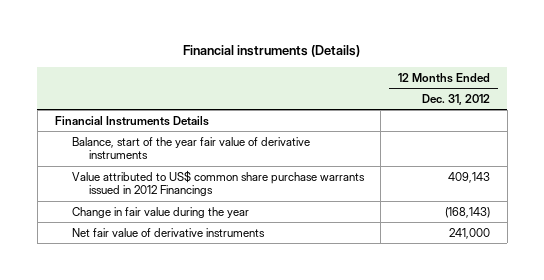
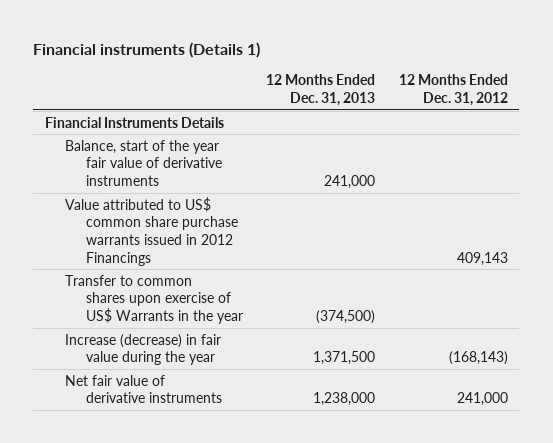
[183,45,361,58] Financial instruments (Details) -> [33,41,261,58] Financial instruments (Details 1)
none -> [266,74,376,106] 12 Months Ended Dec. 31, 2013
none -> [65,274,243,324] Transfer to common shares upon exercise of US$ Warrants in the year
[71,206,249,218] Change in fair value during the year -> [65,333,222,366] Increase (decrease) in fair value during the year

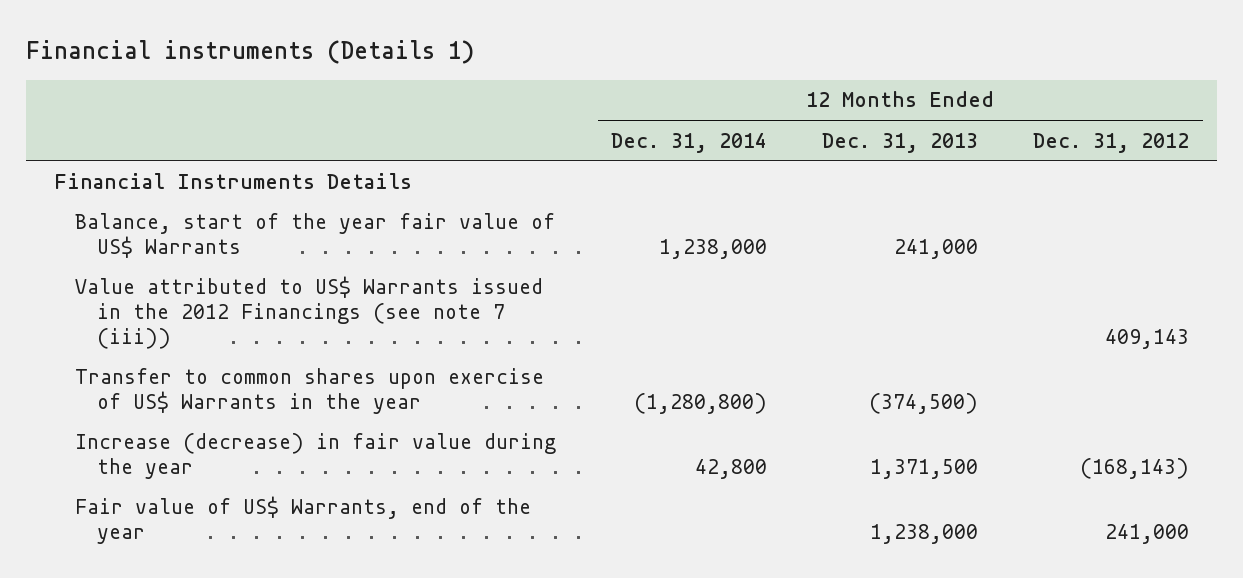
none -> [611,132,768,153] Dec. 31, 2014
[65,139,222,186] Balance, start of the year fair value of derivative instruments -> [75,213,556,259] Balance, start of the year fair value of US$ Warrants
[65,196,238,266] Value attributed to US$ common share purchase warrants issued in 2012 Financings -> [75,276,544,349] Value attributed to US$ Warrants issued in the 2012 Financings (see note 7 (iii))
[65,374,222,404] Net fair value of derivative instruments -> [75,496,532,545] Fair value of US$ Warrants, end of the year

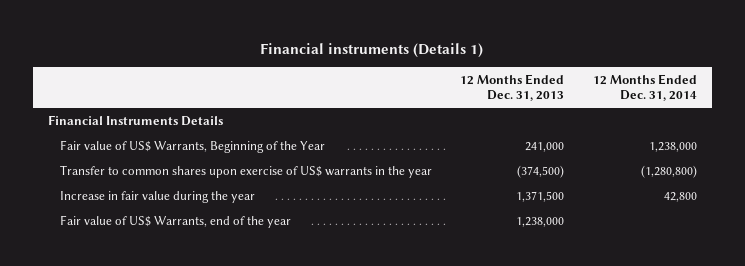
[1033,132,1190,153] Dec. 31, 2012 -> none
[75,276,544,349] Value attributed to US$ Warrants issued in the 2012 Financings (see note 7 (iii)) -> none
[75,213,556,259] Balance, start of the year fair value of US$ Warrants -> [59,139,325,153] Fair value of US$ Warrants, Beginning of the Year
[75,368,545,415] Transfer to common shares upon exercise of US$ Warrants in the year -> [59,164,432,178] Transfer to common shares upon exercise of US$ warrants in the year
[75,433,557,480] Increase (decrease) in fair value during the year -> [59,190,255,203] Increase in fair value during the year

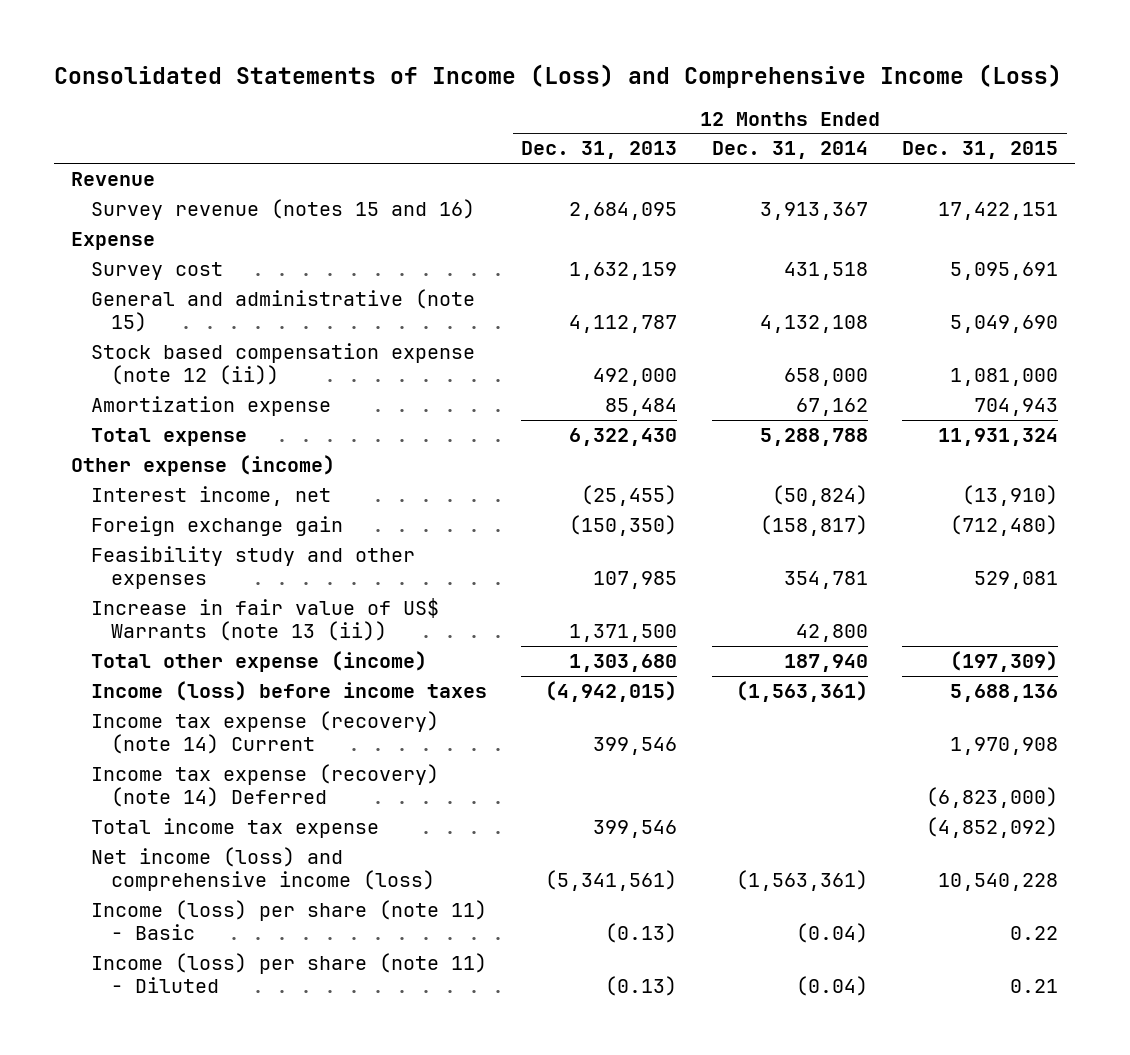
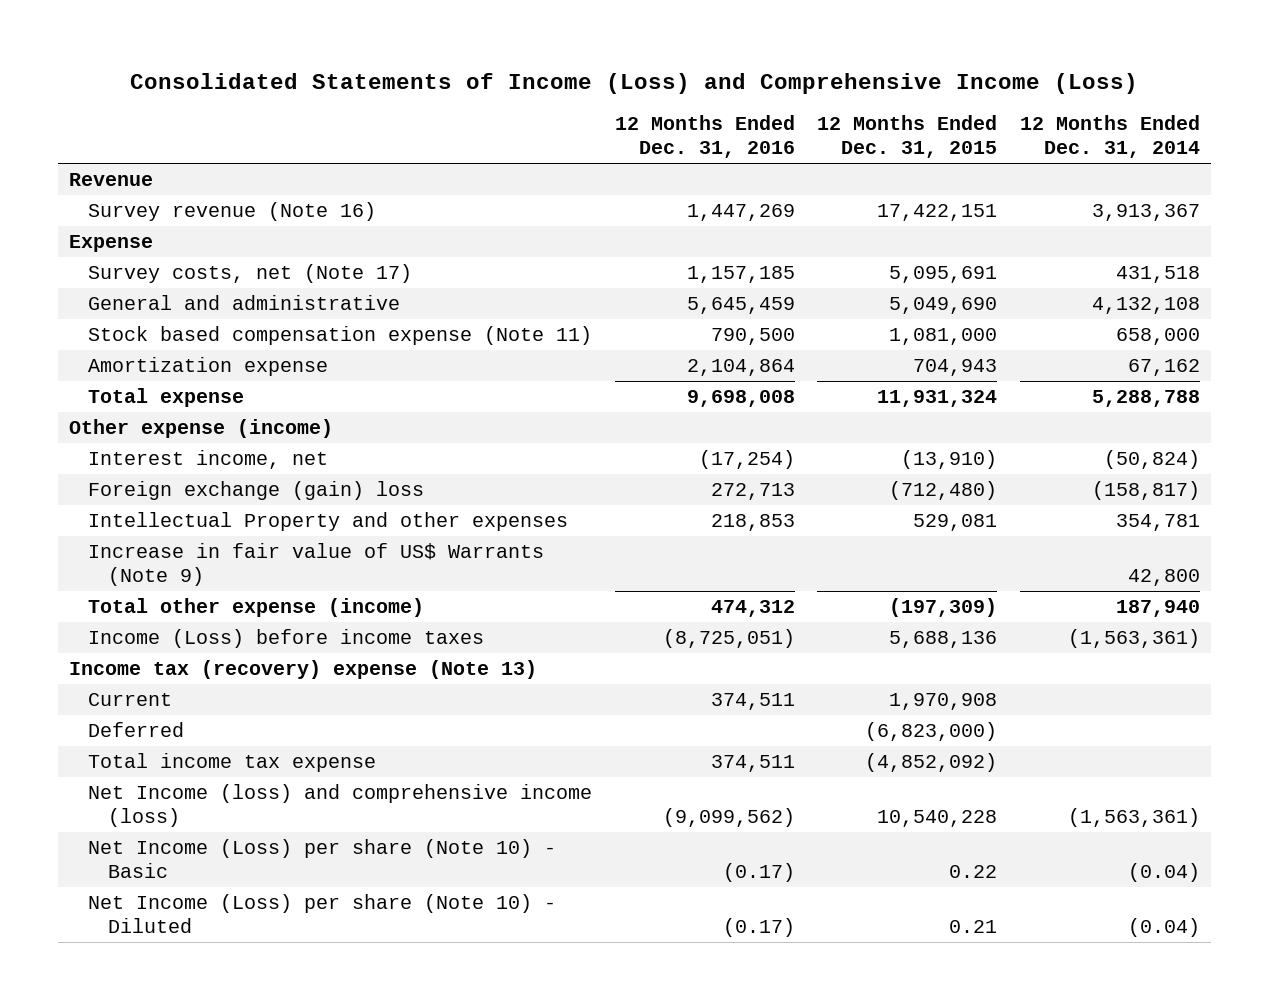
[521,141,678,160] Dec. 31, 2013 -> none
none -> [614,115,795,159] 12 Months Ended Dec. 31, 2016
[90,198,475,220] Survey revenue (notes 15 and 16) -> [88,202,377,222] Survey revenue (Note 16)
[90,261,223,280] Survey cost -> [88,264,413,284] Survey costs, net (Note 17)
[90,288,475,332] General and administrative (note 15) -> [88,295,401,311] General and administrative
[90,342,475,385] Stock based compensation expense (note 12 (ii)) -> [88,326,593,346] Stock based compensation expense (Note 11)
[90,515,343,536] Foreign exchange gain -> [88,481,425,501] Foreign exchange (gain) loss
[90,545,415,589] Feasibility study and other expenses -> [88,512,569,532] Intellectual Property and other expenses
[90,597,439,641] Increase in fair value of US$ Warrants (note 13 (ii)) -> [88,543,545,587] Increase in fair value of US$ Warrants (Note 9)
[90,680,487,701] Income (loss) before income taxes -> [88,629,485,649] Income (Loss) before income taxes
none -> [69,660,538,680] Income tax (recovery) expense (Note 13)
[90,710,439,754] Income tax expense (recovery) (note 14) Current -> [88,693,173,707] Current
[90,763,439,807] Income tax expense (recovery) (note 14) Deferred -> [88,722,185,738] Deferred
[90,846,435,891] Net income (loss) and comprehensive income (loss) -> [88,784,593,828] Net Income (loss) and comprehensive income (loss)
[90,899,487,940] Income (loss) per share (note 11) - Basic -> [88,839,557,879] Net Income (Loss) per share (Note 10) - Basic
[90,952,487,993] Income (loss) per share (note 11) - Diluted -> [88,894,557,934] Net Income (Loss) per share (Note 10) - Diluted

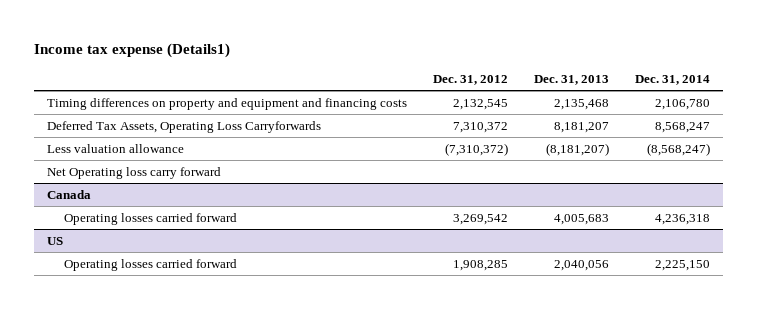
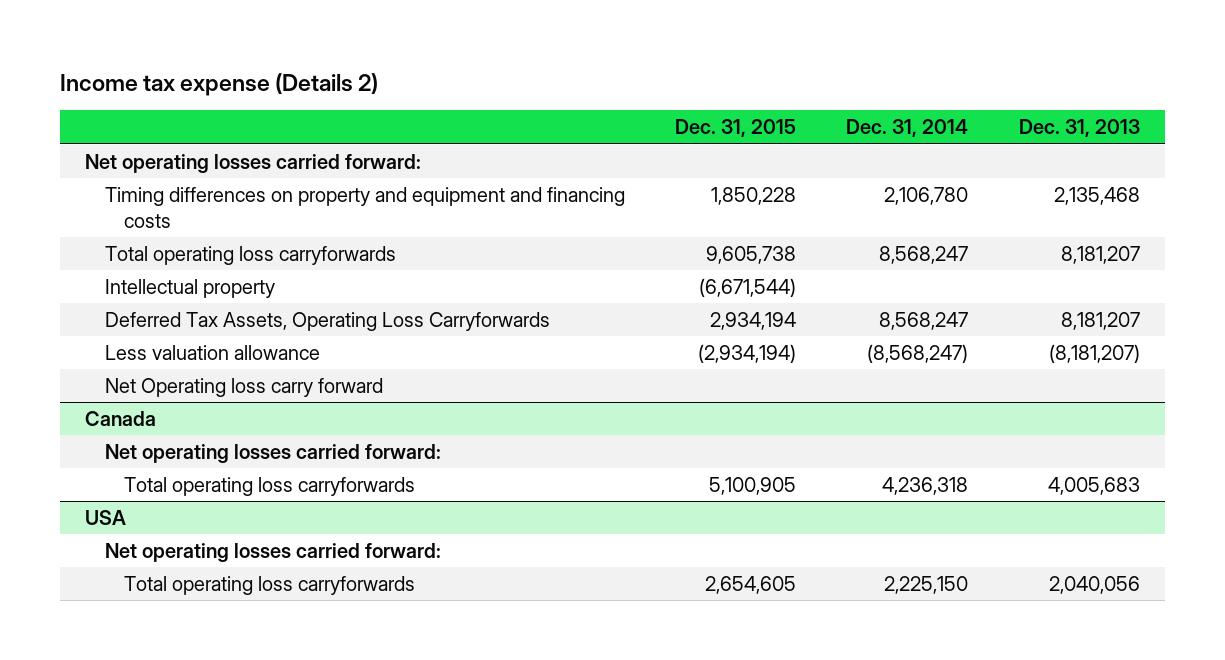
[34,43,231,59] Income tax expense (Details1) -> [59,72,378,96] Income tax expense (Details 2)
[432,74,508,85] Dec. 31, 2012 -> none
none -> [674,119,796,138] Dec. 31, 2015
none -> [84,153,421,173] Net operating losses carried forward:
none -> [104,245,396,265] Total operating loss carryforwards
none -> [104,278,275,298] Intellectual property
none -> [104,443,441,463] Net operating losses carried forward:
[64,212,238,225] Operating losses carried forward -> [124,476,416,496] Total operating loss carryforwards
[46,236,63,245] US -> [84,509,126,525] USA
none -> [104,542,441,562] Net operating losses carried forward:
[64,258,238,271] Operating losses carried forward -> [124,575,416,595] Total operating loss carryforwards

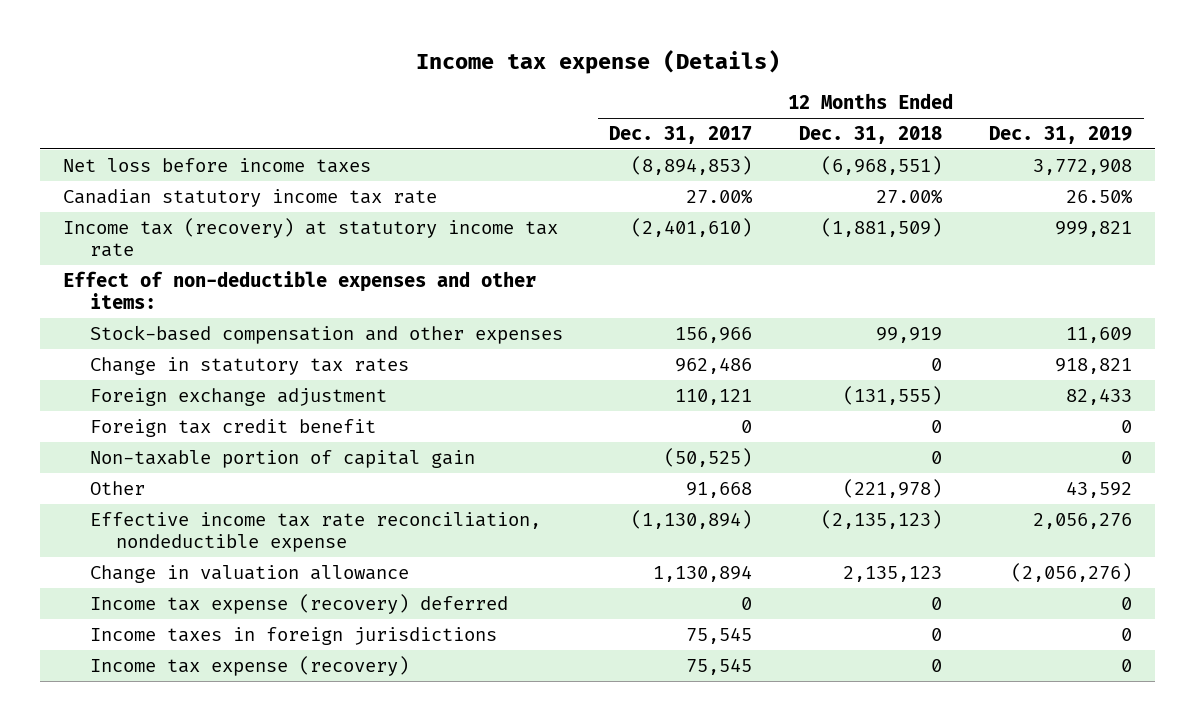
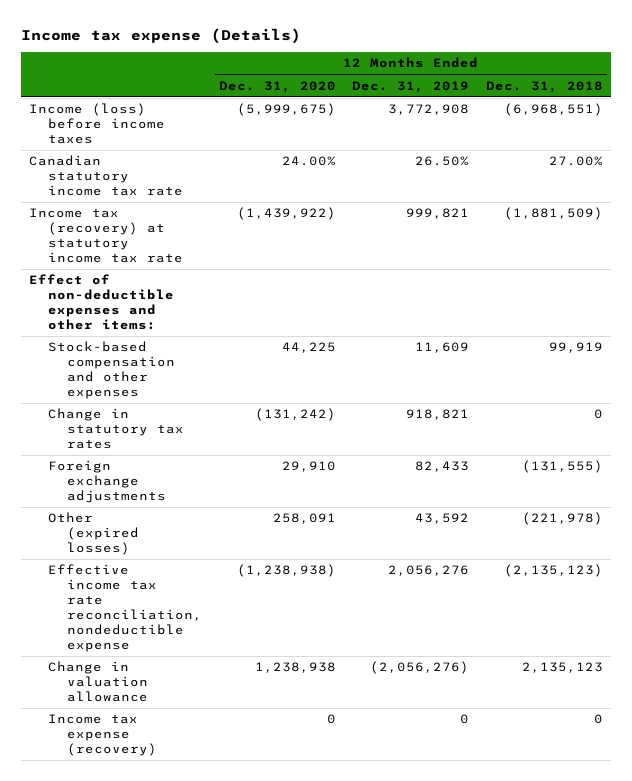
[609,125,753,144] Dec. 31, 2017 -> none
none -> [218,80,336,93] Dec. 31, 2020
[63,157,372,173] Net loss before income taxes -> [29,103,166,145] Income (loss) before income taxes
[89,418,376,437] Foreign tax credit benefit -> none
[89,449,475,468] Non-taxable portion of capital gain -> none
[89,387,387,406] Foreign exchange adjustment -> [48,460,167,504] Foreign exchange adjustments
[89,480,145,495] Other -> [48,512,140,556] Other (expired losses)
[89,593,508,614] Income tax expense (recovery) deferred -> none
[89,626,497,645] Income taxes in foreign jurisdictions -> none

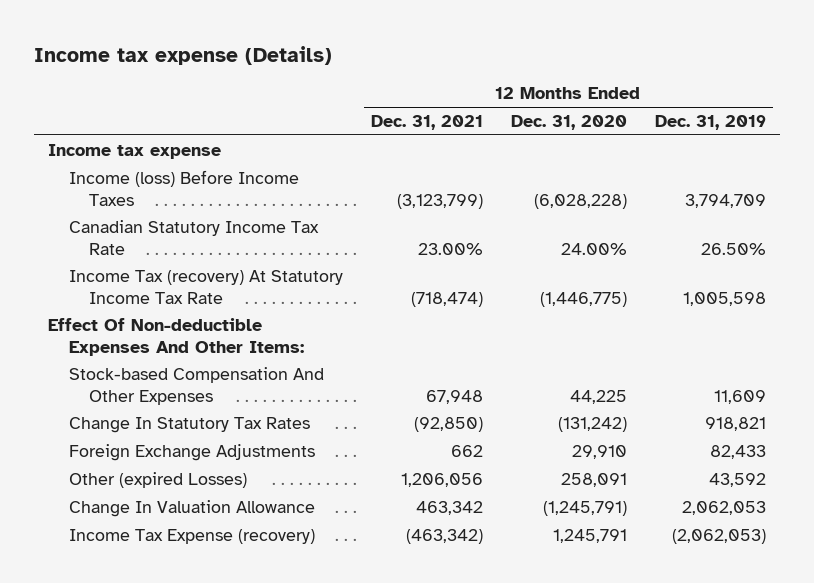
[485,80,603,93] Dec. 31, 2018 -> none
none -> [370,115,483,131] Dec. 31, 2021
[48,564,203,653] Effective income tax rate reconciliation, nondeductible expense -> none
none -> [48,143,222,159] Income tax expense
[29,103,166,145] Income (loss) before income taxes -> [68,169,299,206] Income (loss) Before Income Taxes
[236,103,336,117] (5,999,675) -> [533,193,627,209] (6,028,228)
[388,104,470,116] 3,772,908 -> [685,193,767,208] 3,794,709
[29,155,184,197] Canadian statutory income tax rate -> [68,219,319,255] Canadian Statutory Income Tax Rate
[29,208,184,264] Income tax (recovery) at statutory income tax rate -> [68,269,343,304] Income Tax (recovery) At Statutory Income Tax Rate
[236,207,336,221] (1,439,922) -> [539,291,627,307] (1,446,775)
[406,208,470,220] 999,821 -> [683,291,767,306] 1,005,598
[29,274,175,331] Effect of non-deductible expenses and other items: -> [48,317,304,356] Effect Of Non-deductible Expenses And Other Items:
[48,341,176,400] Stock-based compensation and other expenses -> [68,366,324,405] Stock-based Compensation And Other Expenses
[48,408,185,450] Change in statutory tax rates -> [68,416,310,433] Change In Statutory Tax Rates
[48,460,167,504] Foreign exchange adjustments -> [68,443,315,461] Foreign Exchange Adjustments
[48,512,140,556] Other (expired losses) -> [68,471,247,488] Other (expired Losses)
[48,661,149,703] Change in valuation allowance -> [68,499,315,517] Change In Valuation Allowance
[254,662,336,674] 1,238,938 -> [542,500,627,516] (1,245,791)
[370,661,470,675] (2,056,276) -> [682,500,767,515] 2,062,053
[48,714,158,757] Income tax expense (recovery) -> [68,528,315,544] Income Tax Expense (recovery)
[326,714,336,725] 0 -> [552,528,627,543] 1,245,791
[460,714,470,725] 0 -> [672,528,767,544] (2,062,053)

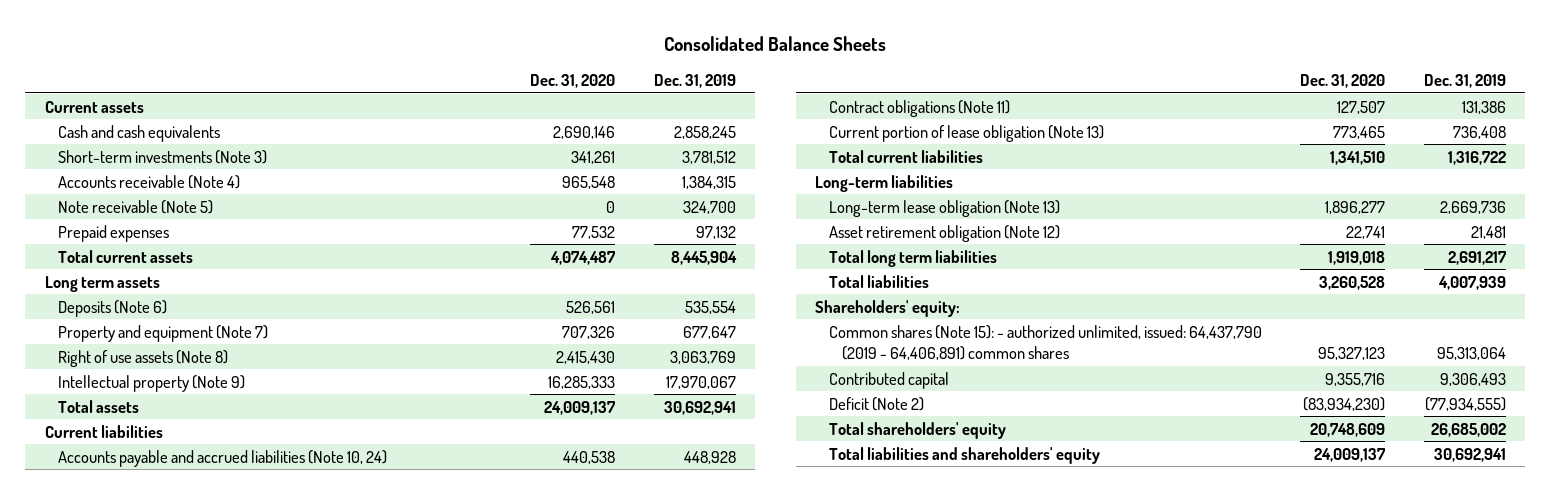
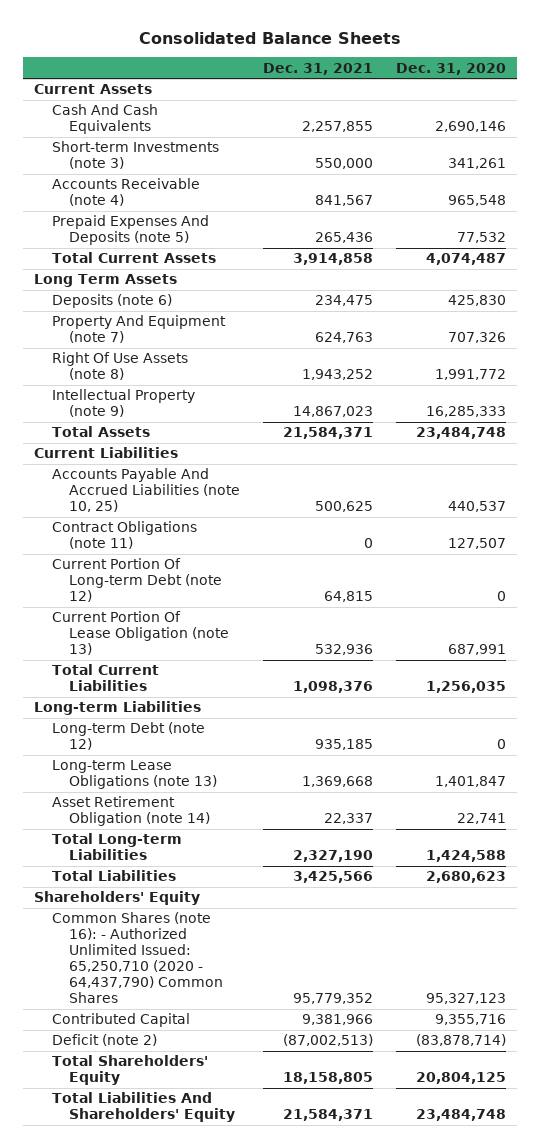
[653,73,736,88] Dec. 31, 2019 -> none
none -> [262,62,373,75] Dec. 31, 2021
[58,199,214,214] Note receivable (Note 5) -> none
[44,100,144,113] Current assets -> [34,84,153,95] Current Assets
[58,124,221,142] Cash and cash equivalents -> [51,104,158,135] Cash And Cash Equivalents
[58,149,268,164] Short-term investments (Note 3) -> [51,141,219,170] Short-term Investments (note 3)
[58,174,241,189] Accounts receivable (Note 4) -> [51,178,200,207] Accounts Receivable (note 4)
[58,224,170,242] Prepaid expenses -> [51,215,209,246] Prepaid Expenses And Deposits (note 5)
[58,249,194,263] Total current assets -> [51,252,216,264] Total Current Assets
[44,275,160,292] Long term assets -> [34,274,178,288] Long Term Assets
[58,299,168,317] Deposits (Note 6) -> [51,294,172,309] Deposits (note 6)
[565,300,615,314] 526,561 -> [447,295,506,307] 425,830
[58,324,269,342] Property and equipment (Note 7) -> [51,315,226,344] Property And Equipment (note 7)
[58,349,229,367] Right of use assets (Note 8) -> [51,352,188,381] Right Of Use Assets (note 8)
[555,350,615,364] 2,415,430 -> [434,369,506,381] 1,991,772
[58,374,246,392] Intellectual property (Note 9) -> [51,389,195,418] Intellectual Property (note 9)
[58,399,140,413] Total assets -> [51,426,150,438] Total Assets
[543,400,616,415] 24,009,137 -> [415,427,506,440] 23,484,748
[44,424,163,438] Current liabilities -> [34,447,179,459] Current Liabilities
[58,449,388,467] Accounts payable and accrued liabilities (Note 10, 24) -> [51,468,240,513] Accounts Payable And Accrued Liabilities (note 10, 25)
[562,450,615,464] 440,538 -> [447,501,506,513] 440,537
[828,99,1010,117] Contract obligations (Note 11) -> [51,521,197,550] Contract Obligations (note 11)
none -> [51,558,222,603] Current Portion Of Long-term Debt (note 12)
[828,124,1104,142] Current portion of lease obligation (Note 13) -> [51,611,229,656] Current Portion Of Lease Obligation (note 13)
[1333,125,1386,139] 773,465 -> [447,644,506,656] 687,991
[828,149,983,163] Total current liabilities -> [51,664,159,692] Total Current Liabilities
[1330,150,1386,165] 1,341,510 -> [425,681,506,694] 1,256,035
[815,174,954,192] Long-term liabilities -> [34,701,202,716] Long-term Liabilities
none -> [51,722,205,751] Long-term Debt (note 12)
[828,199,1060,217] Long-term lease obligation (Note 13) -> [51,760,217,790] Long-term Lease Obligations (note 13)
[1325,200,1386,214] 1,896,277 -> [434,776,506,788] 1,401,847
[828,224,1060,242] Asset retirement obligation (Note 12) -> [51,796,210,827] Asset Retirement Obligation (note 14)
[828,249,997,267] Total long term liabilities -> [51,833,182,861] Total Long-term Liabilities
[1328,250,1386,265] 1,919,018 -> [425,850,506,863] 1,424,588
[828,274,929,288] Total liabilities -> [51,870,176,882] Total Liabilities
[1319,275,1386,290] 3,260,528 -> [425,871,506,884] 2,680,623
[815,299,961,317] Shareholders' equity: -> [34,891,201,906] Shareholders' Equity
[828,324,1262,360] Common shares (Note 15): - authorized unlimited, issued: 64,437,790 (2019 - 64,406,891) common shares -> [51,912,223,1003] Common Shares (note 16): - Authorized Unlimited Issued: 65,250,710 (2020 - 64,437,790) Common Shares
[828,371,949,389] Contributed capital -> [51,1013,190,1028] Contributed Capital
[828,396,924,411] Deficit (Note 2) -> [51,1034,157,1047] Deficit (note 2)
[1303,396,1386,411] (83,934,230) -> [415,1034,506,1047] (83,878,714)
[828,421,1006,439] Total shareholders' equity -> [51,1055,208,1086] Total Shareholders' Equity
[1310,422,1386,437] 20,748,609 -> [415,1072,506,1085] 20,804,125
[828,446,1100,464] Total liabilities and shareholders' equity -> [51,1092,235,1123] Total Liabilities And Shareholders' Equity
[1314,447,1387,462] 24,009,137 -> [415,1109,506,1122] 23,484,748

